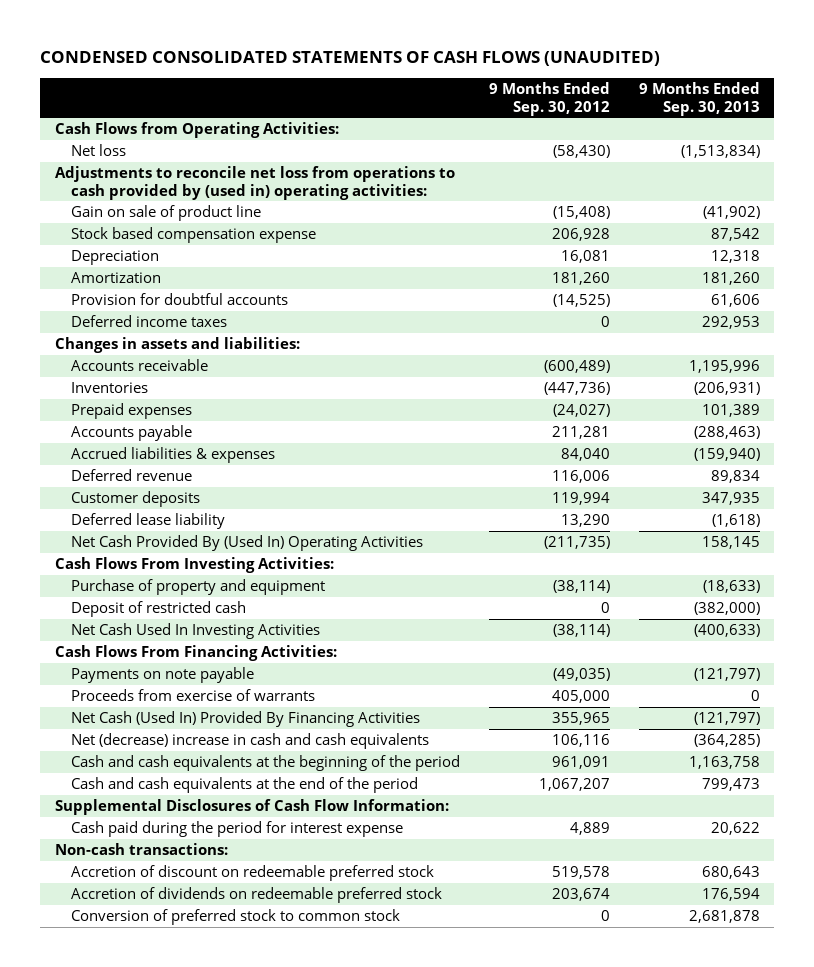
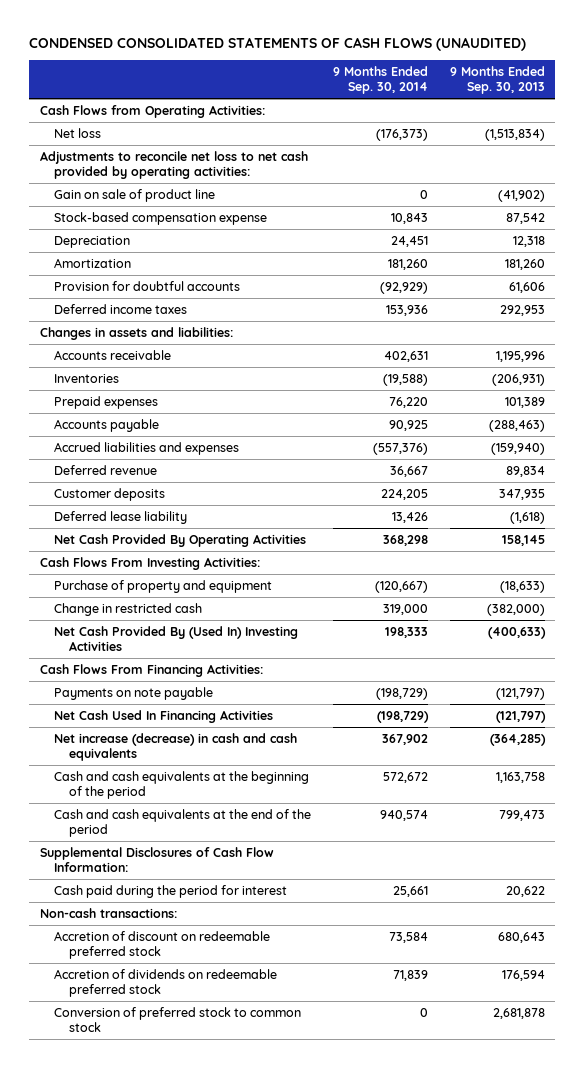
[489,82,611,116] 9 Months Ended Sep. 30, 2012 -> none
none -> [332,66,428,95] 9 Months Ended Sep. 30, 2014
[54,166,455,200] Adjustments to reconcile net loss from operations to cash provided by (used in) operating activities: -> [39,150,308,179] Adjustments to reconcile net loss to net cash provided by operating activities:
[71,227,317,244] Stock based compensation expense -> [54,211,268,225] Stock-based compensation expense
[71,447,276,464] Accrued liabilities & expenses -> [54,441,240,455] Accrued liabilities and expenses
[71,535,424,552] Net Cash Provided By (Used In) Operating Activities -> [54,533,307,547] Net Cash Provided By Operating Activities
[71,601,247,618] Deposit of restricted cash -> [54,602,203,616] Change in restricted cash
[71,623,321,640] Net Cash Used In Investing Activities -> [54,625,299,651] Net Cash Provided By (Used In) Investing Activities
[71,689,316,702] Proceeds from exercise of warrants -> none
[71,711,421,728] Net Cash (Used In) Provided By Financing Activities -> [54,709,274,723] Net Cash Used In Financing Activities
[71,733,430,750] Net (decrease) increase in cash and cash equivalents -> [54,732,298,761] Net increase (decrease) in cash and cash equivalents
[71,821,404,838] Cash paid during the period for interest expense -> [54,884,288,898] Cash paid during the period for interest

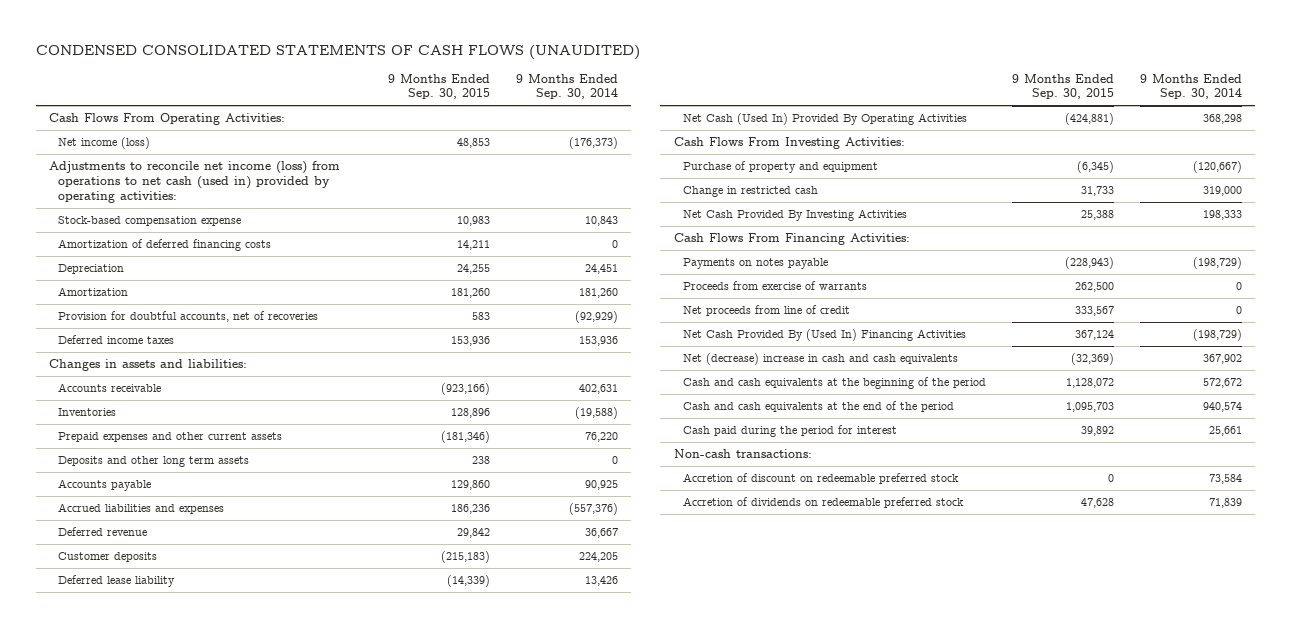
[449,66,545,95] 9 Months Ended Sep. 30, 2013 -> none
none -> [387,73,490,100] 9 Months Ended Sep. 30, 2015
[54,188,216,202] Gain on sale of product line -> none
[39,104,265,118] Cash Flows from Operating Activities: -> [49,113,286,126] Cash Flows From Operating Activities:
[54,127,102,138] Net loss -> [58,137,151,150] Net income (loss)
[39,150,308,179] Adjustments to reconcile net loss to net cash provided by operating activities: -> [49,161,341,203] Adjustments to reconcile net income (loss) from operations to net cash (used in) provided by operating activities:
none -> [58,239,272,252] Amortization of deferred financing costs
[54,280,241,291] Provision for doubtful accounts -> [58,311,319,323] Provision for doubtful accounts, net of recoveries
[54,395,159,409] Prepaid expenses -> [58,432,283,443] Prepaid expenses and other current assets
none -> [58,456,250,468] Deposits and other long term assets
[54,533,307,547] Net Cash Provided By Operating Activities -> [682,113,967,126] Net Cash (Used In) Provided By Operating Activities
[54,625,299,651] Net Cash Provided By (Used In) Investing Activities -> [682,209,907,222] Net Cash Provided By Investing Activities
[54,686,214,700] Payments on note payable -> [682,258,828,270] Payments on notes payable
none -> [682,281,867,291] Proceeds from exercise of warrants
none -> [682,305,850,317] Net proceeds from line of credit
[54,709,274,723] Net Cash Used In Financing Activities -> [682,329,966,342] Net Cash Provided By (Used In) Financing Activities
[54,732,298,761] Net increase (decrease) in cash and cash equivalents -> [682,353,958,366] Net (decrease) increase in cash and cash equivalents
[39,846,274,872] Supplemental Disclosures of Cash Flow Information: -> none
[54,1006,302,1032] Conversion of preferred stock to common stock -> none

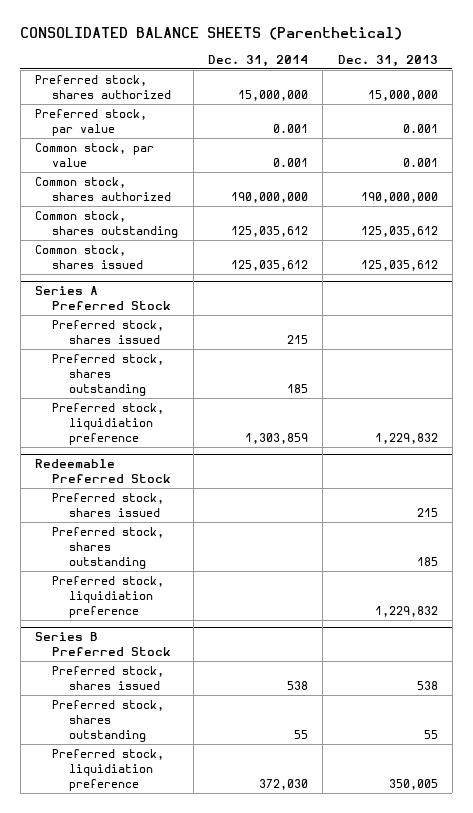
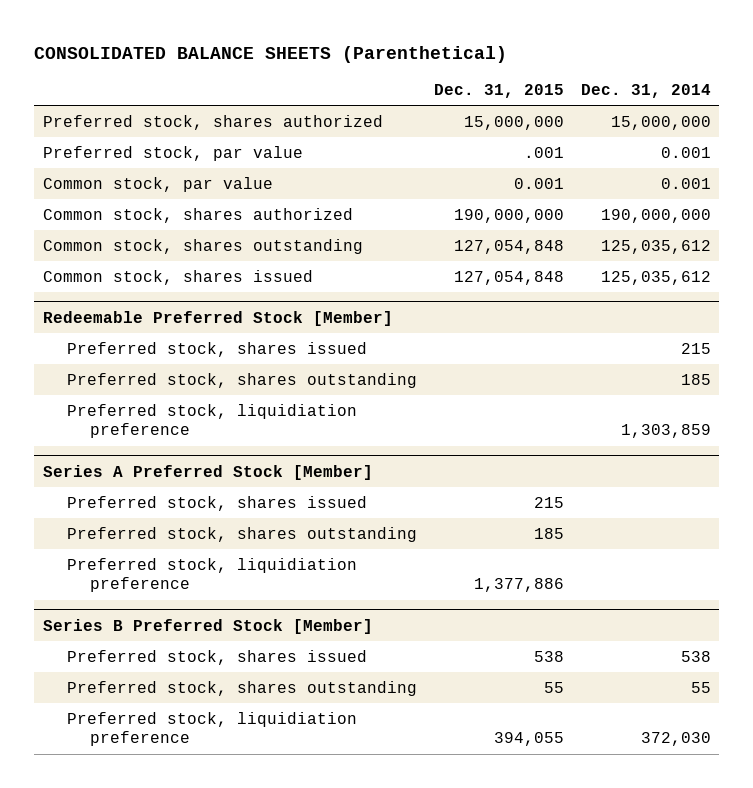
[337,54,438,67] Dec. 31, 2013 -> none
none -> [433,84,564,99] Dec. 31, 2015
[34,286,172,311] Series A Preferred Stock -> none
none -> [42,310,393,326] Redeemable Preferred Stock [Member]
[34,459,172,484] Redeemable Preferred Stock -> none
none -> [42,464,373,480] Series A Preferred Stock [Member]
[34,632,172,657] Series B Preferred Stock -> [42,618,373,634] Series B Preferred Stock [Member]

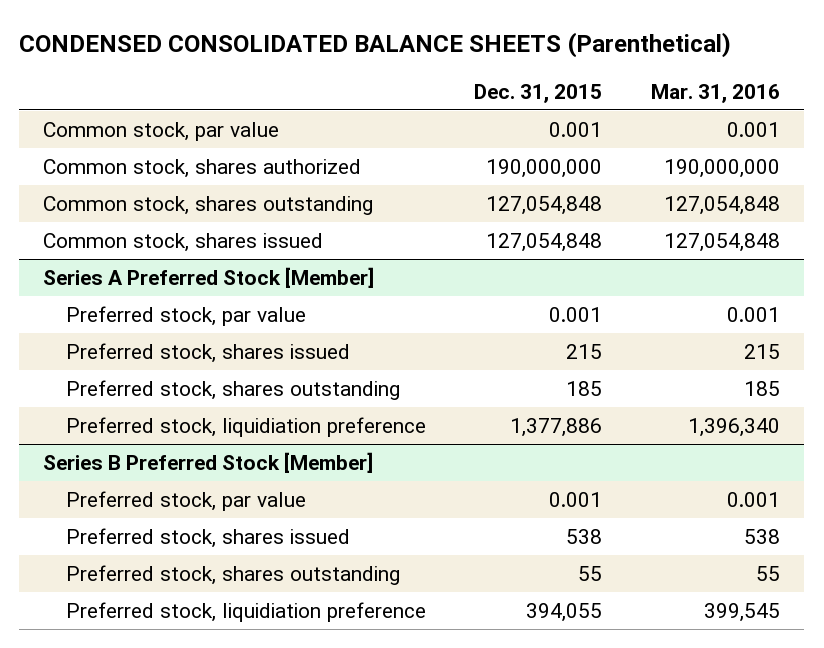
[34,45,508,63] CONSOLIDATED BALANCE SHEETS (Parenthetical) -> [19,31,732,58] CONDENSED CONSOLIDATED BALANCE SHEETS (Parenthetical)
[580,84,711,99] Dec. 31, 2014 -> none
none -> [651,83,781,103] Mar. 31, 2016
[42,114,383,130] Preferred stock, shares authorized -> none
[42,145,303,161] Preferred stock, par value -> none
[42,310,393,326] Redeemable Preferred Stock [Member] -> none
[66,341,367,357] Preferred stock, shares issued -> none
[66,372,417,388] Preferred stock, shares outstanding -> none
[66,403,357,439] Preferred stock, liquidiation preference -> none
none -> [65,305,306,326] Preferred stock, par value
none -> [65,490,306,511] Preferred stock, par value

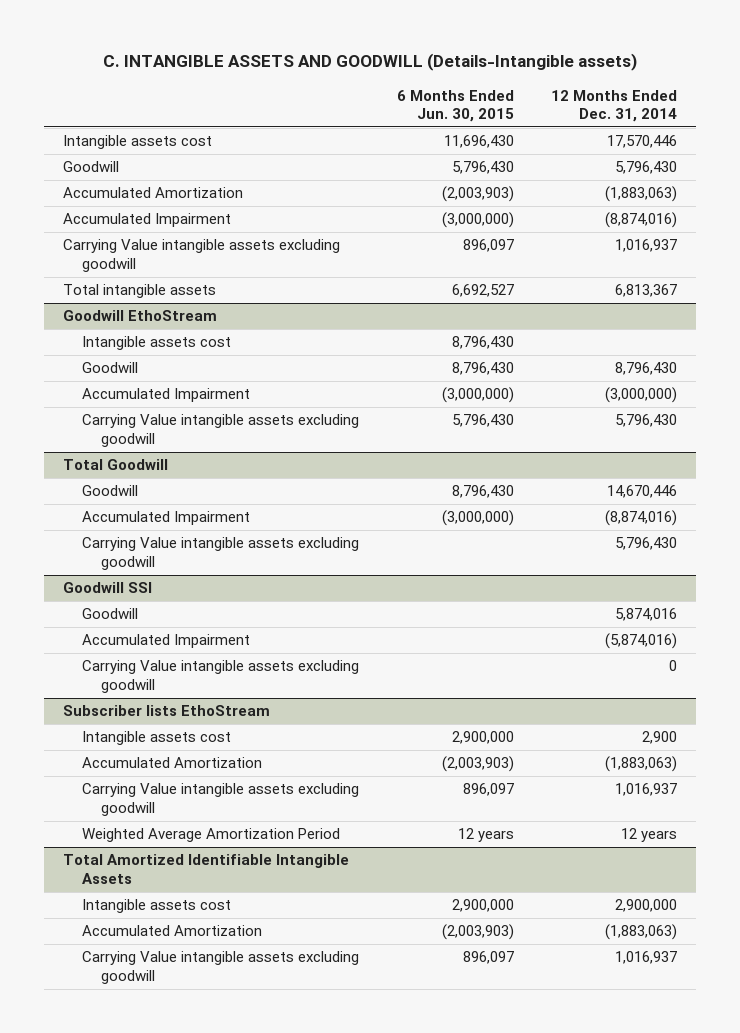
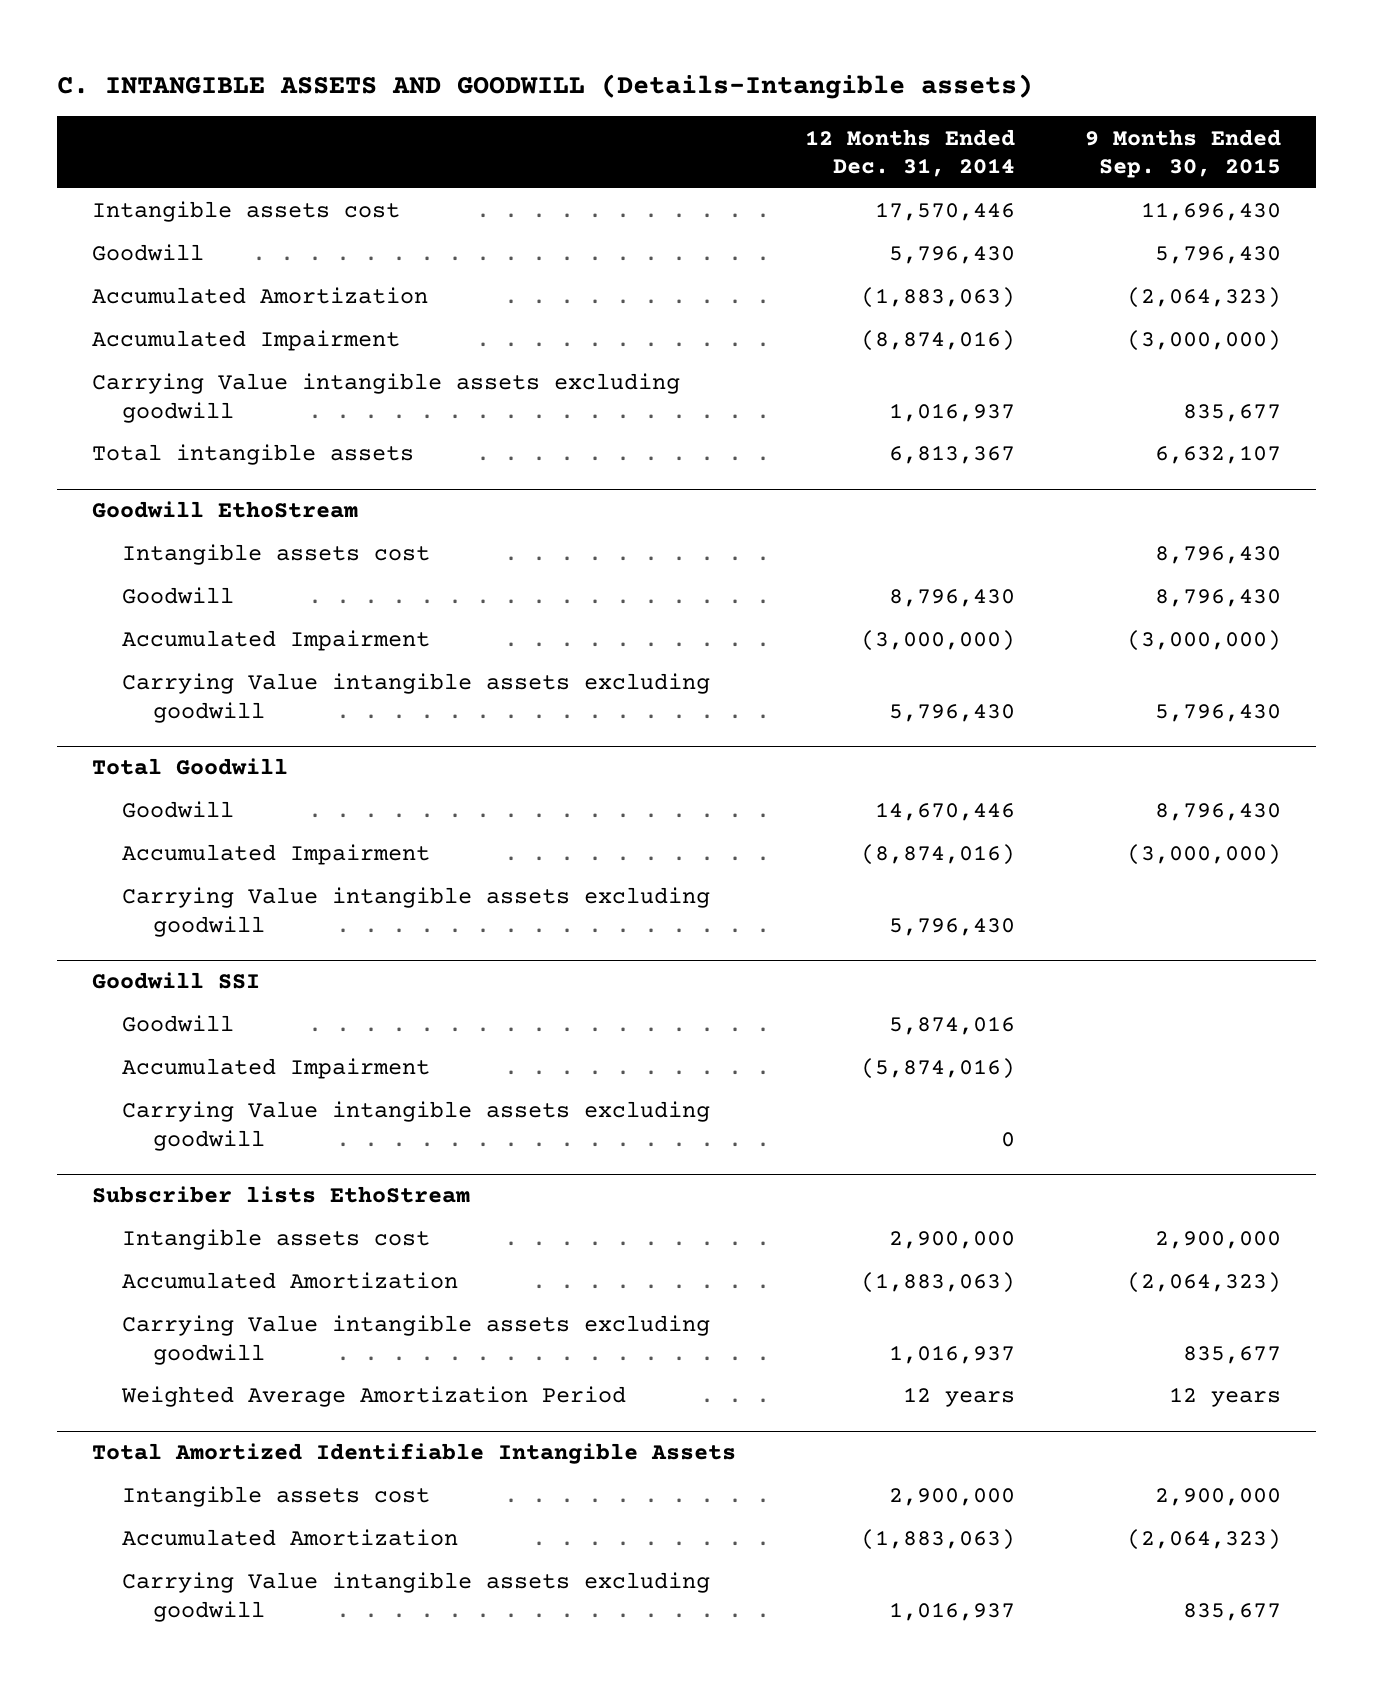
[396,89,514,123] 6 Months Ended Jun. 30, 2015 -> none
none -> [1085,128,1282,179] 9 Months Ended Sep. 30, 2015
[642,731,678,745] 2,900 -> [889,1231,1016,1250] 2,900,000

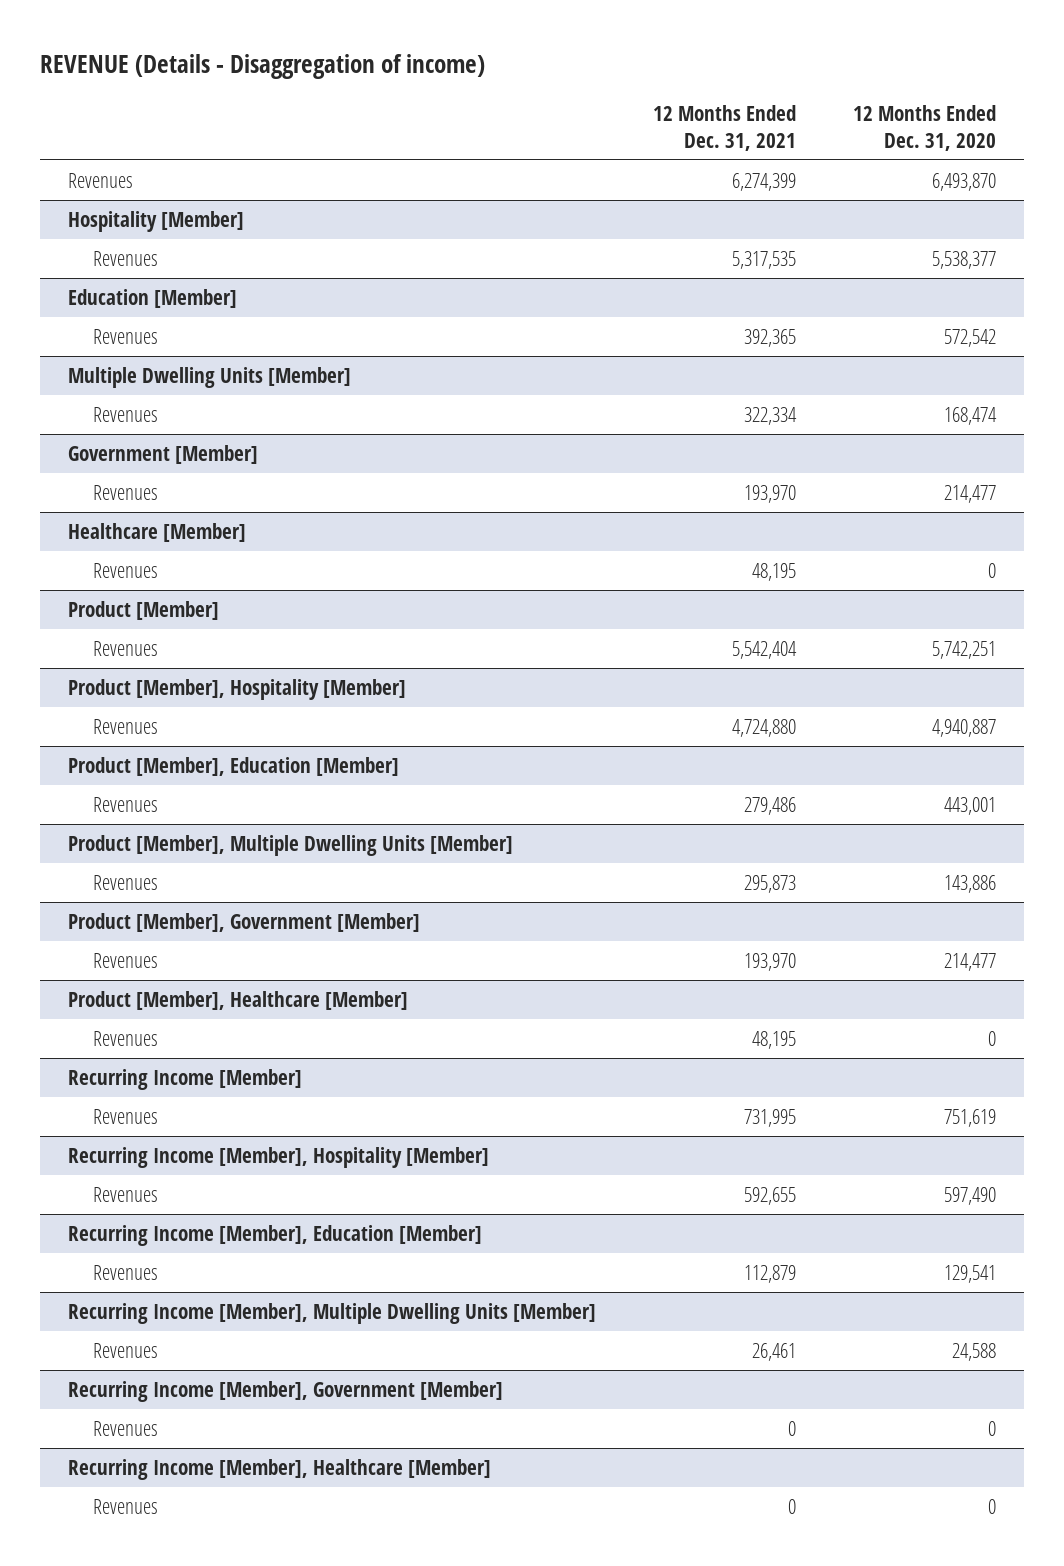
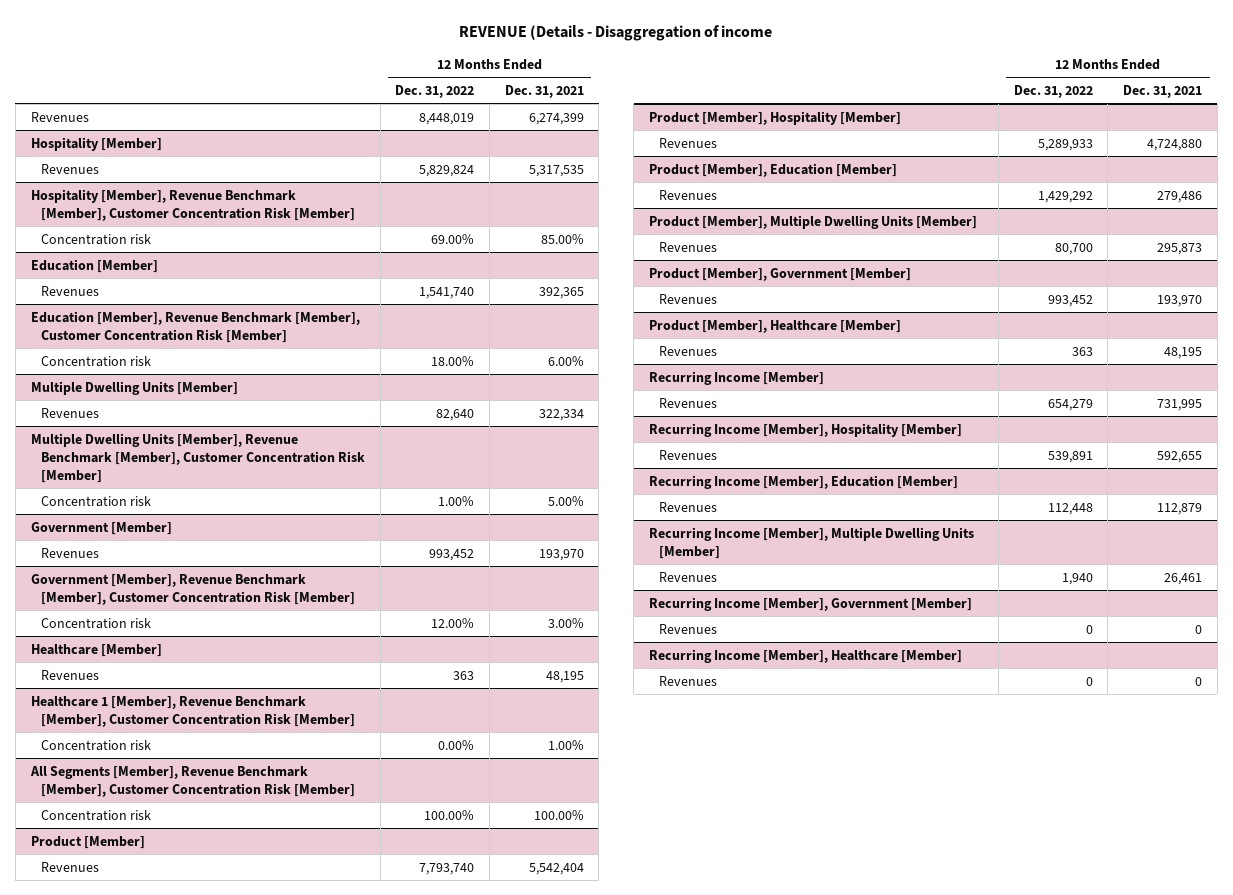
[39,53,485,79] REVENUE (Details - Disaggregation of income) -> [459,25,773,42] REVENUE (Details - Disaggregation of income
[852,104,996,151] 12 Months Ended Dec. 31, 2020 -> none
none -> [395,84,475,98] Dec. 31, 2022
none -> [30,188,356,221] Hospitality [Member], Revenue Benchmark [Member], Customer Concentration Risk [Member]
none -> [41,233,152,245] Concentration risk
none -> [30,310,360,343] Education [Member], Revenue Benchmark [Member], Customer Concentration Risk [Member]
none -> [41,355,152,367] Concentration risk
none -> [30,432,366,483] Multiple Dwelling Units [Member], Revenue Benchmark [Member], Customer Concentration Risk [Member]
none -> [41,495,152,507] Concentration risk
none -> [30,573,356,605] Government [Member], Revenue Benchmark [Member], Customer Concentration Risk [Member]
none -> [41,617,152,629] Concentration risk
none -> [30,695,356,727] Healthcare 1 [Member], Revenue Benchmark [Member], Customer Concentration Risk [Member]
none -> [41,739,152,751] Concentration risk
none -> [29,765,356,797] All Segments [Member], Revenue Benchmark [Member], Customer Concentration Risk [Member]
none -> [41,809,152,821] Concentration risk

